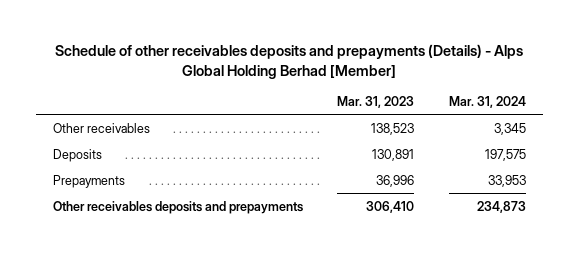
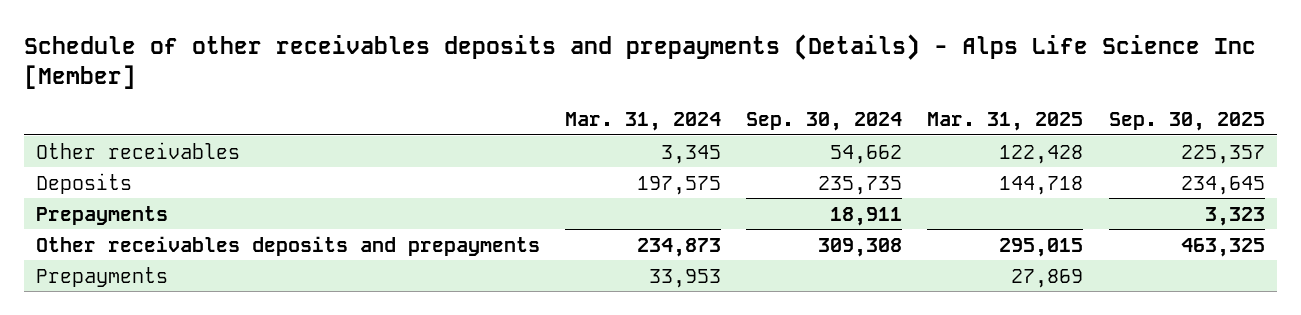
[55,43,524,79] Schedule of other receivables deposits and prepayments (Details) - Alps Global Holding Berhad [Member] -> [23,33,1256,89] Schedule of other receivables deposits and prepayments (Details) - Alps Life Science Inc [Member]
[337,95,415,108] Mar. 31, 2023 -> none
none -> [746,111,903,131] Sep. 30, 2024
none -> [927,111,1084,131] Mar. 31, 2025
none -> [1108,111,1265,131] Sep. 30, 2025
none -> [36,205,169,225] Prepayments
[53,174,126,188] Prepayments -> [36,266,169,287] Prepayments

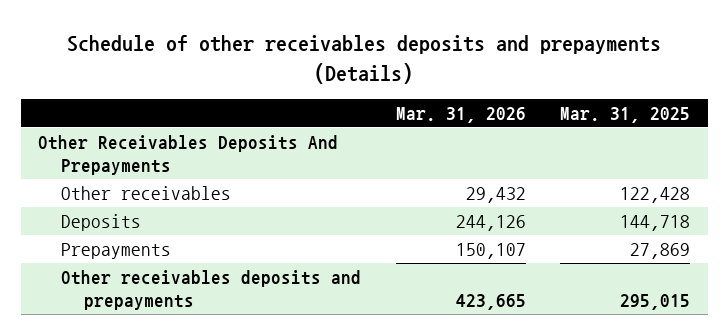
[23,33,1256,89] Schedule of other receivables deposits and prepayments (Details) - Alps Life Science Inc [Member] -> [67,35,662,84] Schedule of other receivables deposits and prepayments (Details)
[565,111,722,131] Mar. 31, 2024 -> none
[746,111,903,131] Sep. 30, 2024 -> none
[1108,111,1265,131] Sep. 30, 2025 -> none
none -> [395,106,526,123] Mar. 31, 2026
none -> [37,135,338,175] Other Receivables Deposits And Prepayments
[36,205,169,225] Prepayments -> none
[36,235,541,256] Other receivables deposits and prepayments -> [61,270,362,310] Other receivables deposits and prepayments

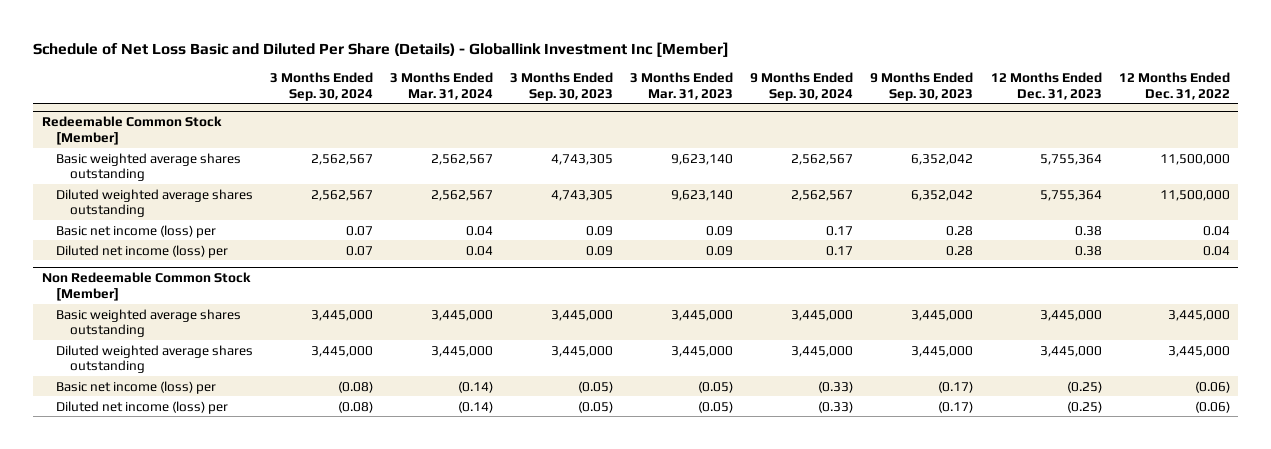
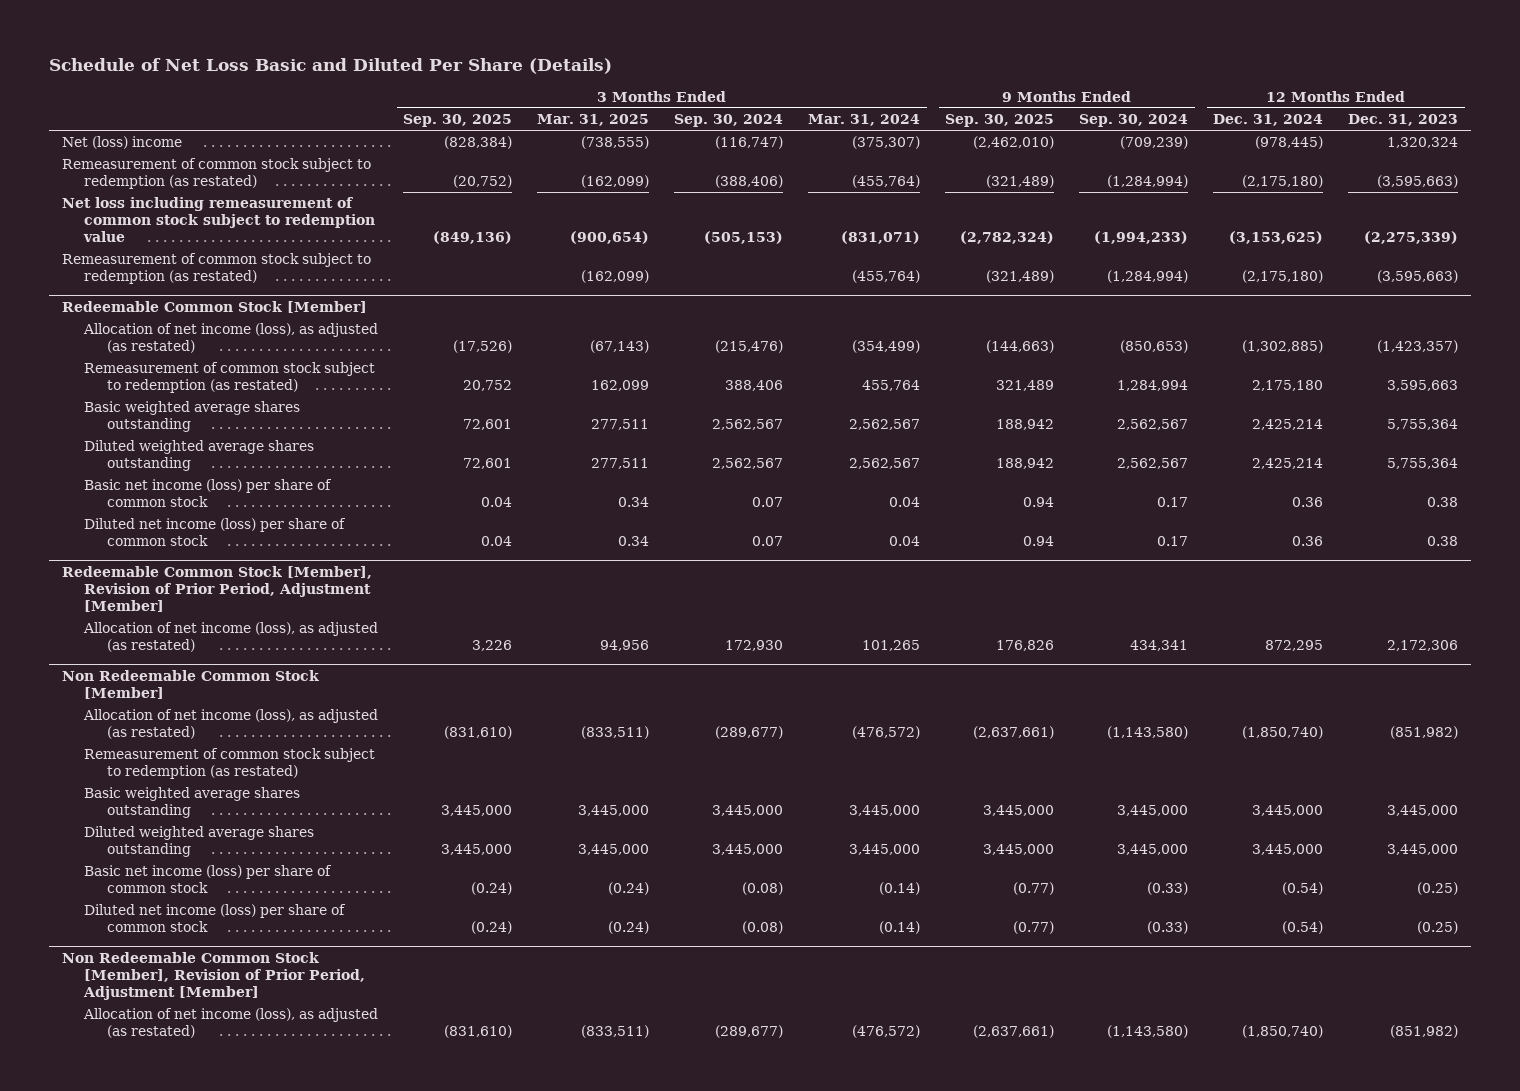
[33,41,730,57] Schedule of Net Loss Basic and Diluted Per Share (Details) - Globallink Investment Inc [Member] -> [49,58,613,75] Schedule of Net Loss Basic and Diluted Per Share (Details)
[510,71,614,101] 3 Months Ended Sep. 30, 2023 -> none
[630,71,734,100] 3 Months Ended Mar. 31, 2023 -> none
[870,71,974,101] 9 Months Ended Sep. 30, 2023 -> none
[1118,71,1230,100] 12 Months Ended Dec. 31, 2022 -> none
none -> [403,114,513,128] Sep. 30, 2025
none -> [537,114,650,127] Mar. 31, 2025
none -> [945,114,1055,128] Sep. 30, 2025
none -> [1213,114,1324,127] Dec. 31, 2024
none -> [61,136,182,150] Net (loss) income
none -> [61,158,371,190] Remeasurement of common stock subject to redemption (as restated)
none -> [61,197,376,243] Net loss including remeasurement of common stock subject to redemption value
none -> [61,253,371,285] Remeasurement of common stock subject to redemption (as restated)
none -> [83,323,379,354] Allocation of net income (loss), as adjusted (as restated)
none -> [84,362,376,394] Remeasurement of common stock subject to redemption (as restated)
[55,224,216,238] Basic net income (loss) per -> [84,479,333,508] Basic net income (loss) per share of common stock
[55,244,228,258] Diluted net income (loss) per -> [84,518,347,547] Diluted net income (loss) per share of common stock
none -> [61,565,372,612] Redeemable Common Stock [Member], Revision of Prior Period, Adjustment [Member]
none -> [83,622,379,653] Allocation of net income (loss), as adjusted (as restated)
none -> [83,709,379,740] Allocation of net income (loss), as adjusted (as restated)
none -> [84,748,376,780] Remeasurement of common stock subject to redemption (as restated)
[55,380,216,394] Basic net income (loss) per -> [84,865,333,894] Basic net income (loss) per share of common stock
[55,400,228,414] Diluted net income (loss) per -> [84,904,347,933] Diluted net income (loss) per share of common stock
none -> [61,951,366,1000] Non Redeemable Common Stock [Member], Revision of Prior Period, Adjustment [Member]
none -> [83,1008,379,1039] Allocation of net income (loss), as adjusted (as restated)

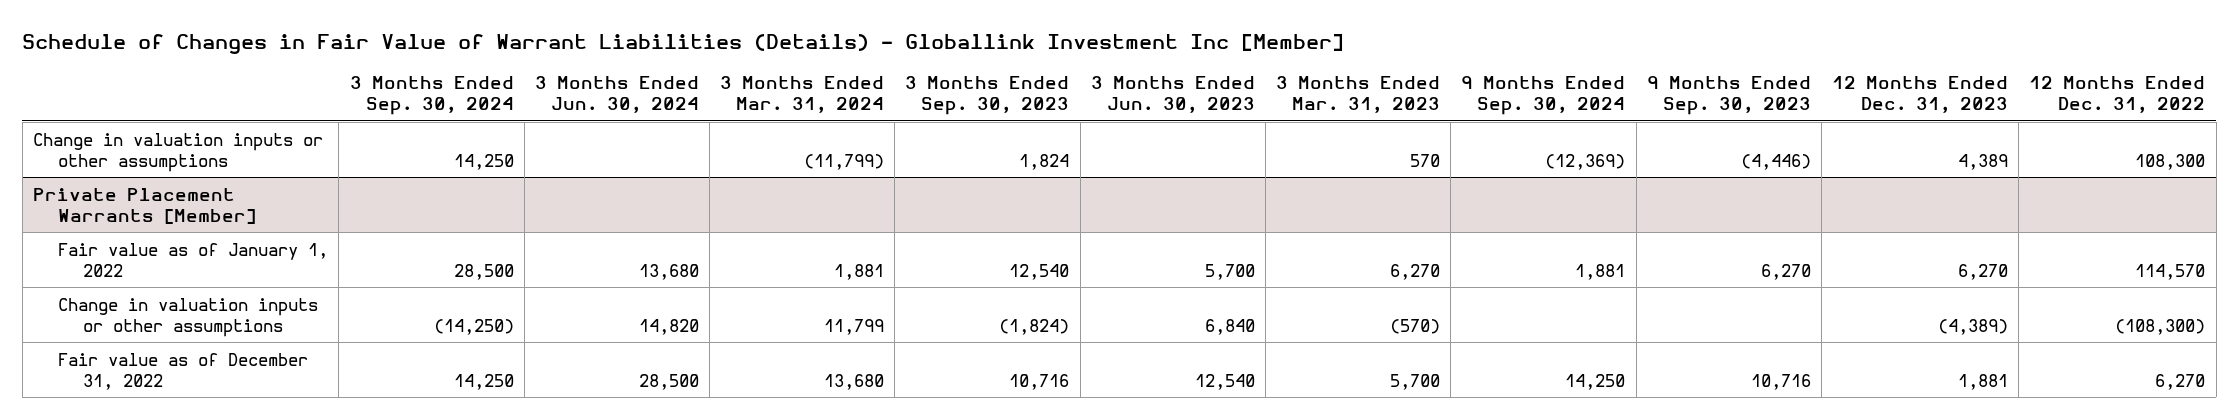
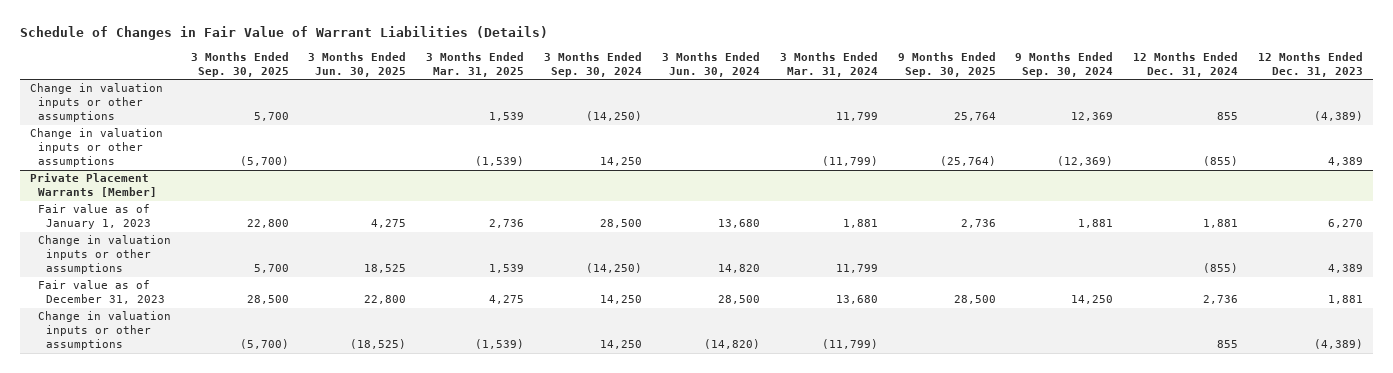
[22,33,1345,54] Schedule of Changes in Fair Value of Warrant Liabilities (Details) - Globallink Investment Inc [Member] -> [20,26,549,41] Schedule of Changes in Fair Value of Warrant Liabilities (Details)
[905,75,1070,115] 3 Months Ended Sep. 30, 2023 -> none
[1090,75,1255,113] 3 Months Ended Jun. 30, 2023 -> none
[1276,75,1441,113] 3 Months Ended Mar. 31, 2023 -> none
[1646,75,1811,115] 9 Months Ended Sep. 30, 2023 -> none
[2029,75,2206,113] 12 Months Ended Dec. 31, 2022 -> none
none -> [190,51,289,77] 3 Months Ended Sep. 30, 2025
none -> [308,51,407,77] 3 Months Ended Jun. 30, 2025
none -> [426,51,525,77] 3 Months Ended Mar. 31, 2025
none -> [897,51,996,77] 9 Months Ended Sep. 30, 2025
none -> [1133,51,1239,77] 12 Months Ended Dec. 31, 2024
none -> [29,83,163,123] Change in valuation inputs or other assumptions
[58,242,329,277] Fair value as of January 1, 2022 -> [37,204,151,230] Fair value as of January 1, 2023
[1938,318,2009,335] (4,389) -> [1328,264,1364,274] 4,389
[58,352,309,390] Fair value as of December 31, 2022 -> [37,280,165,305] Fair value as of December 31, 2023
none -> [37,311,171,351] Change in valuation inputs or other assumptions

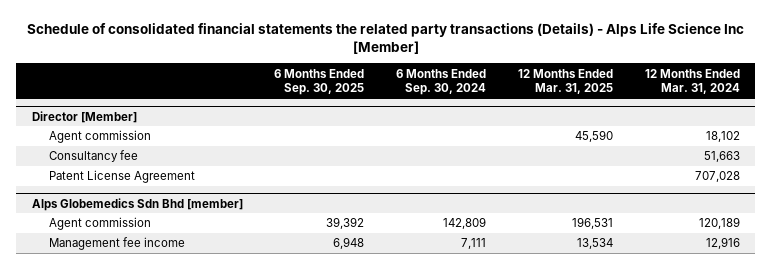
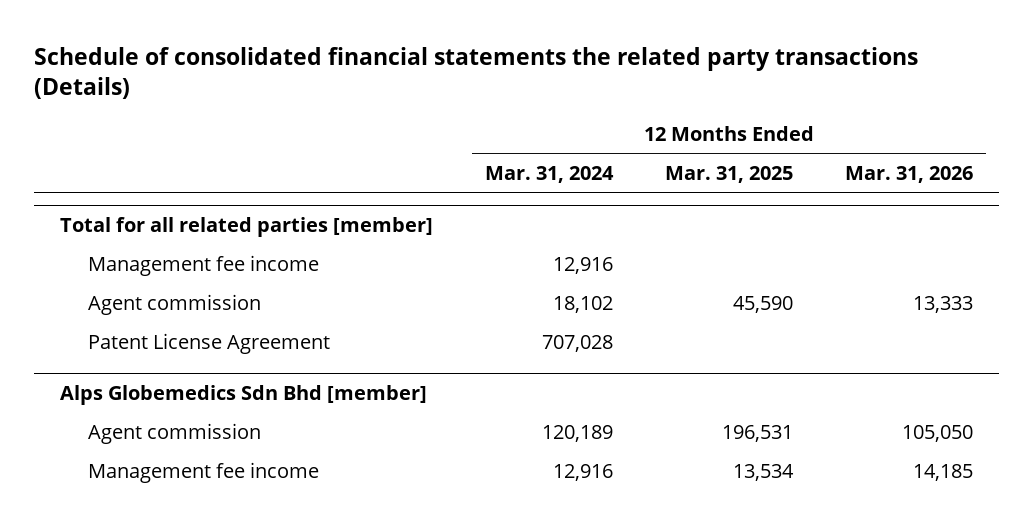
[26,22,744,54] Schedule of consolidated financial statements the related party transactions (Details) - Alps Life Science Inc [Member] -> [34,46,919,100] Schedule of consolidated financial statements the related party transactions (Details)
[274,68,365,96] 6 Months Ended Sep. 30, 2025 -> none
[396,68,487,96] 6 Months Ended Sep. 30, 2024 -> none
none -> [844,166,973,184] Mar. 31, 2026
[31,110,137,123] Director [Member] -> none
none -> [60,217,434,238] Total for all related parties [member]
none -> [88,255,320,277] Management fee income
[49,150,139,163] Consultancy fee -> none

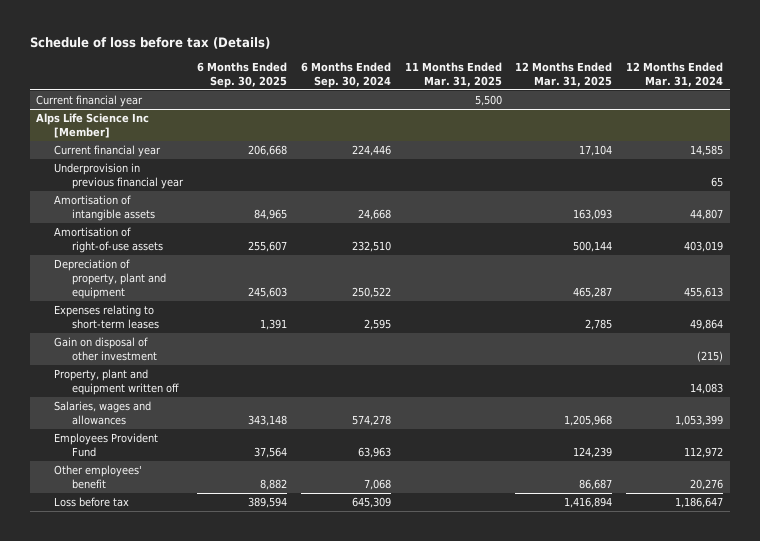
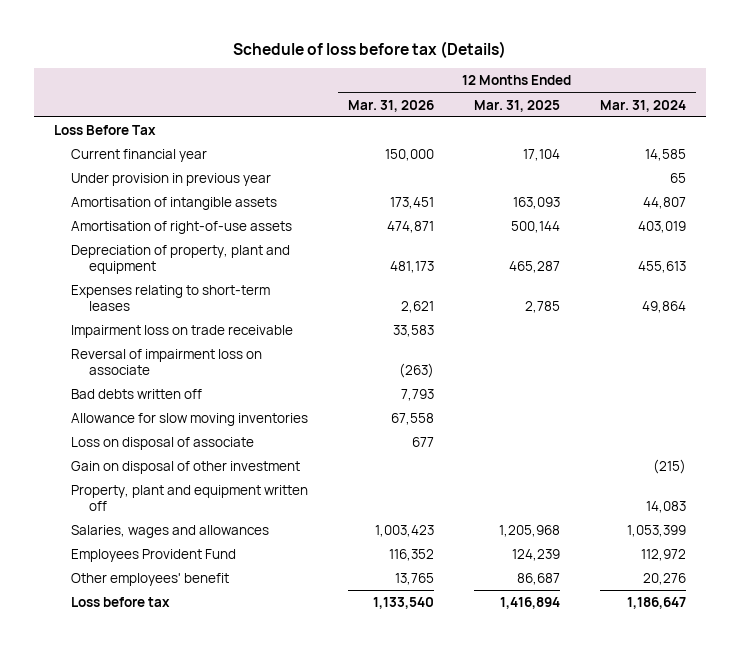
[196,62,287,88] 6 Months Ended Sep. 30, 2025 -> none
[300,62,391,88] 6 Months Ended Sep. 30, 2024 -> none
[404,62,502,87] 11 Months Ended Mar. 31, 2025 -> none
none -> [348,99,435,112] Mar. 31, 2026
[36,95,144,108] Current financial year -> none
[36,113,150,138] Alps Life Science Inc [Member] -> none
none -> [53,125,156,136] Loss Before Tax
[54,163,184,189] Underprovision in previous financial year -> [71,173,272,187] Under provision in previous year
none -> [71,325,294,339] Impairment loss on trade receivable
none -> [71,349,263,376] Reversal of impairment loss on associate
none -> [71,389,203,400] Bad debts written off
none -> [71,413,309,427] Allowance for slow moving inventories
none -> [71,437,255,451] Loss on disposal of associate

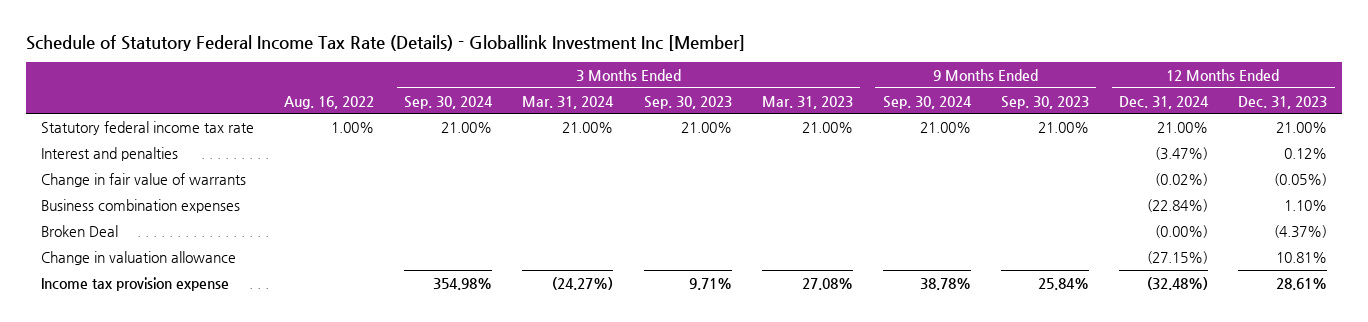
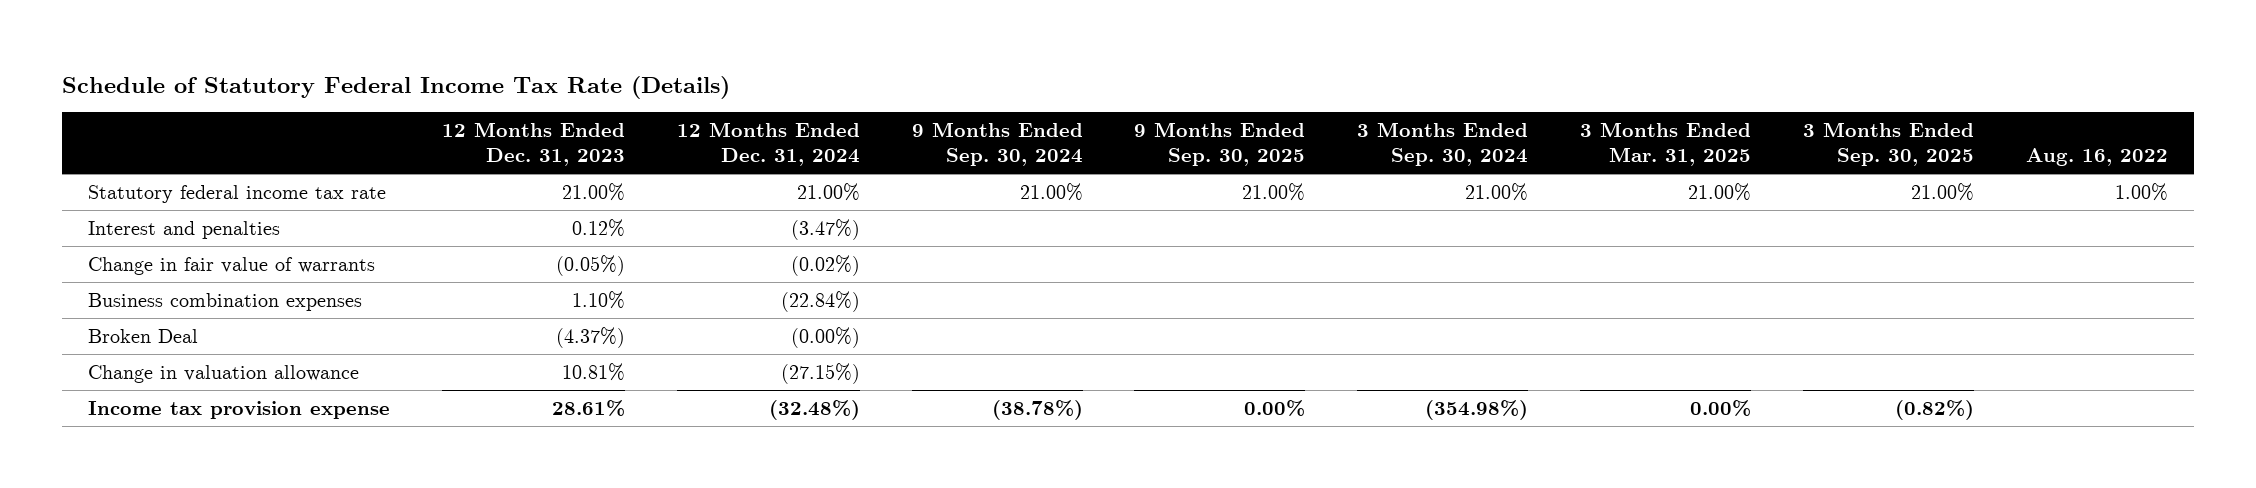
[26,35,746,52] Schedule of Statutory Federal Income Tax Rate (Details) - Globallink Investment Inc [Member] -> [61,75,730,99] Schedule of Statutory Federal Income Tax Rate (Details)
[522,95,615,109] Mar. 31, 2024 -> none
[643,95,732,109] Sep. 30, 2023 -> none
[761,95,853,109] Mar. 31, 2023 -> none
[1000,95,1089,109] Sep. 30, 2023 -> none
none -> [1134,122,1306,167] 9 Months Ended Sep. 30, 2025
none -> [1580,122,1752,167] 3 Months Ended Mar. 31, 2025
none -> [1803,122,1975,167] 3 Months Ended Sep. 30, 2025
[433,277,493,290] 354.98% -> [1425,399,1529,420] (354.98%)
[919,277,971,290] 38.78% -> [991,399,1083,420] (38.78%)

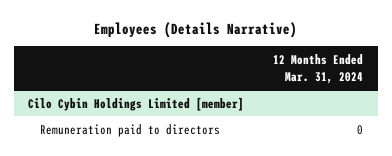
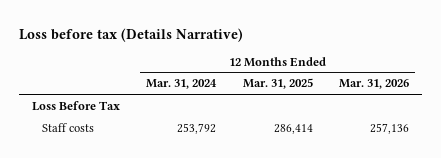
[93,21,297,38] Employees (Details Narrative) -> [19,27,244,42] Loss before tax (Details Narrative)
none -> [242,78,313,90] Mar. 31, 2025
none -> [338,79,409,90] Mar. 31, 2026
[28,96,245,111] Cilo Cybin Holdings Limited [member] -> none
[40,123,221,137] Remuneration paid to directors -> none
none -> [32,100,121,111] Loss Before Tax
none -> [41,122,94,132] Staff costs

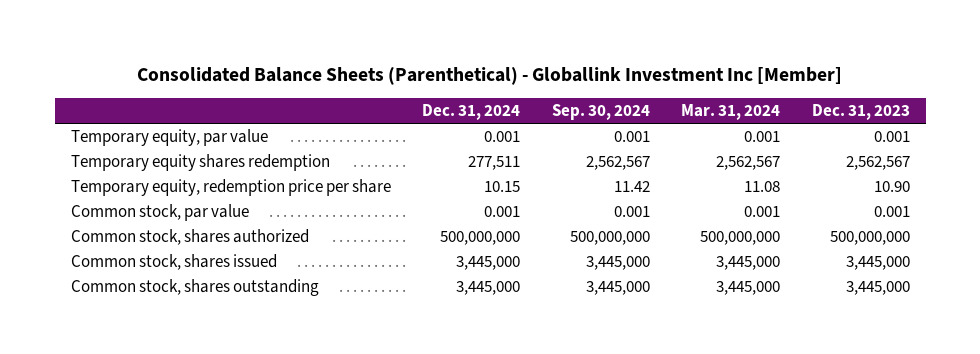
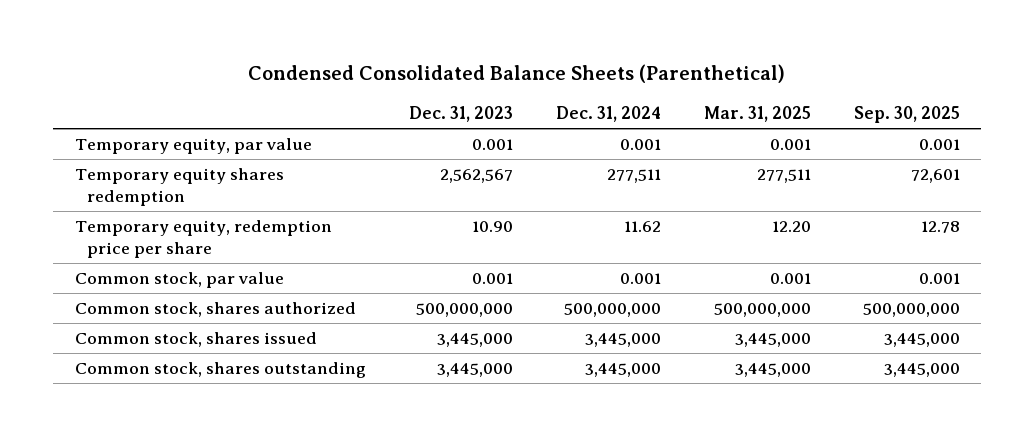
[137,66,843,85] Consolidated Balance Sheets (Parenthetical) - Globallink Investment Inc [Member] -> [248,64,786,84] Condensed Consolidated Balance Sheets (Parenthetical)
[551,103,650,120] Sep. 30, 2024 -> none
[681,103,781,120] Mar. 31, 2024 -> none
none -> [703,106,811,123] Mar. 31, 2025
none -> [853,106,960,124] Sep. 30, 2025
[484,181,521,193] 10.15 -> [623,221,661,233] 11.62

